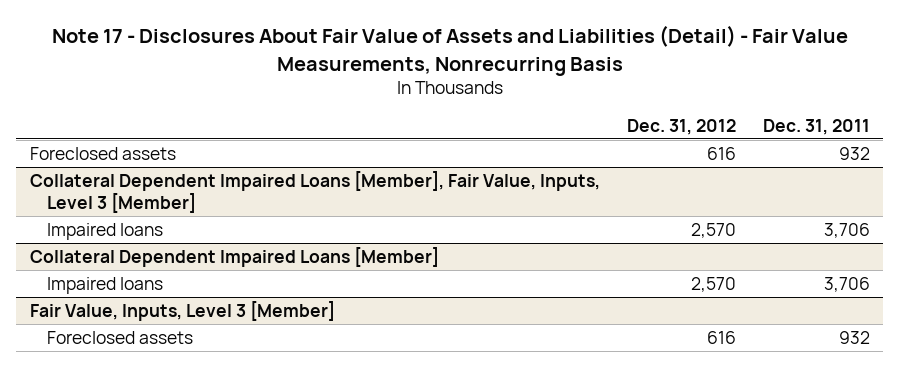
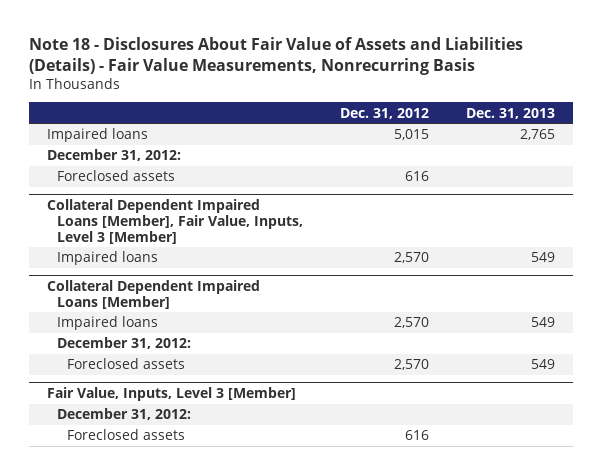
[51,25,848,76] Note 17 - Disclosures About Fair Value of Assets and Liabilities (Detail) - Fair Value Measurements, Nonrecurring Basis -> [28,36,523,75] Note 18 - Disclosures About Fair Value of Assets and Liabilities (Details) - Fair Value Measurements, Nonrecurring Basis
[762,118,870,135] Dec. 31, 2011 -> none
none -> [465,107,555,119] Dec. 31, 2013
none -> [47,128,149,143] Impaired loans
none -> [47,149,182,162] December 31, 2012:
none -> [57,337,192,350] December 31, 2012:
none -> [66,358,185,370] Foreclosed assets
none -> [57,408,192,421] December 31, 2012:

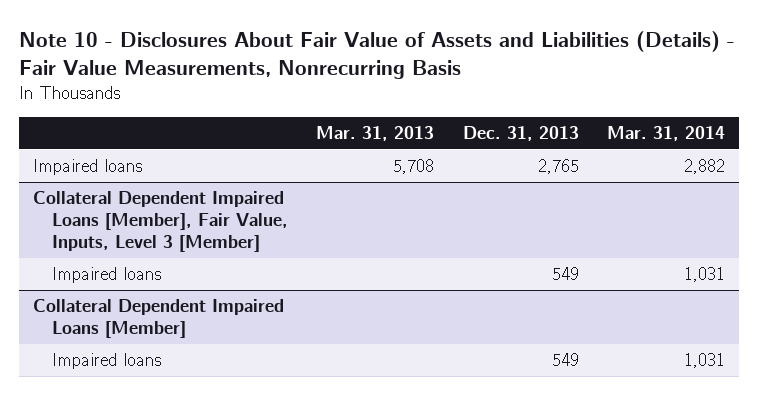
[28,36,523,75] Note 18 - Disclosures About Fair Value of Assets and Liabilities (Details) - Fair Value Measurements, Nonrecurring Basis -> [19,31,736,79] Note 10 - Disclosures About Fair Value of Assets and Liabilities (Details) - Fair Value Measurements, Nonrecurring Basis
[339,107,429,119] Dec. 31, 2012 -> none
none -> [316,125,435,141] Mar. 31, 2013
none -> [606,125,725,141] Mar. 31, 2014
[47,149,182,162] December 31, 2012: -> none
[57,170,176,182] Foreclosed assets -> none
[57,337,192,350] December 31, 2012: -> none
[66,358,185,370] Foreclosed assets -> none
[47,387,297,402] Fair Value, Inputs, Level 3 [Member] -> none
[57,408,192,421] December 31, 2012: -> none
[66,429,185,441] Foreclosed assets -> none

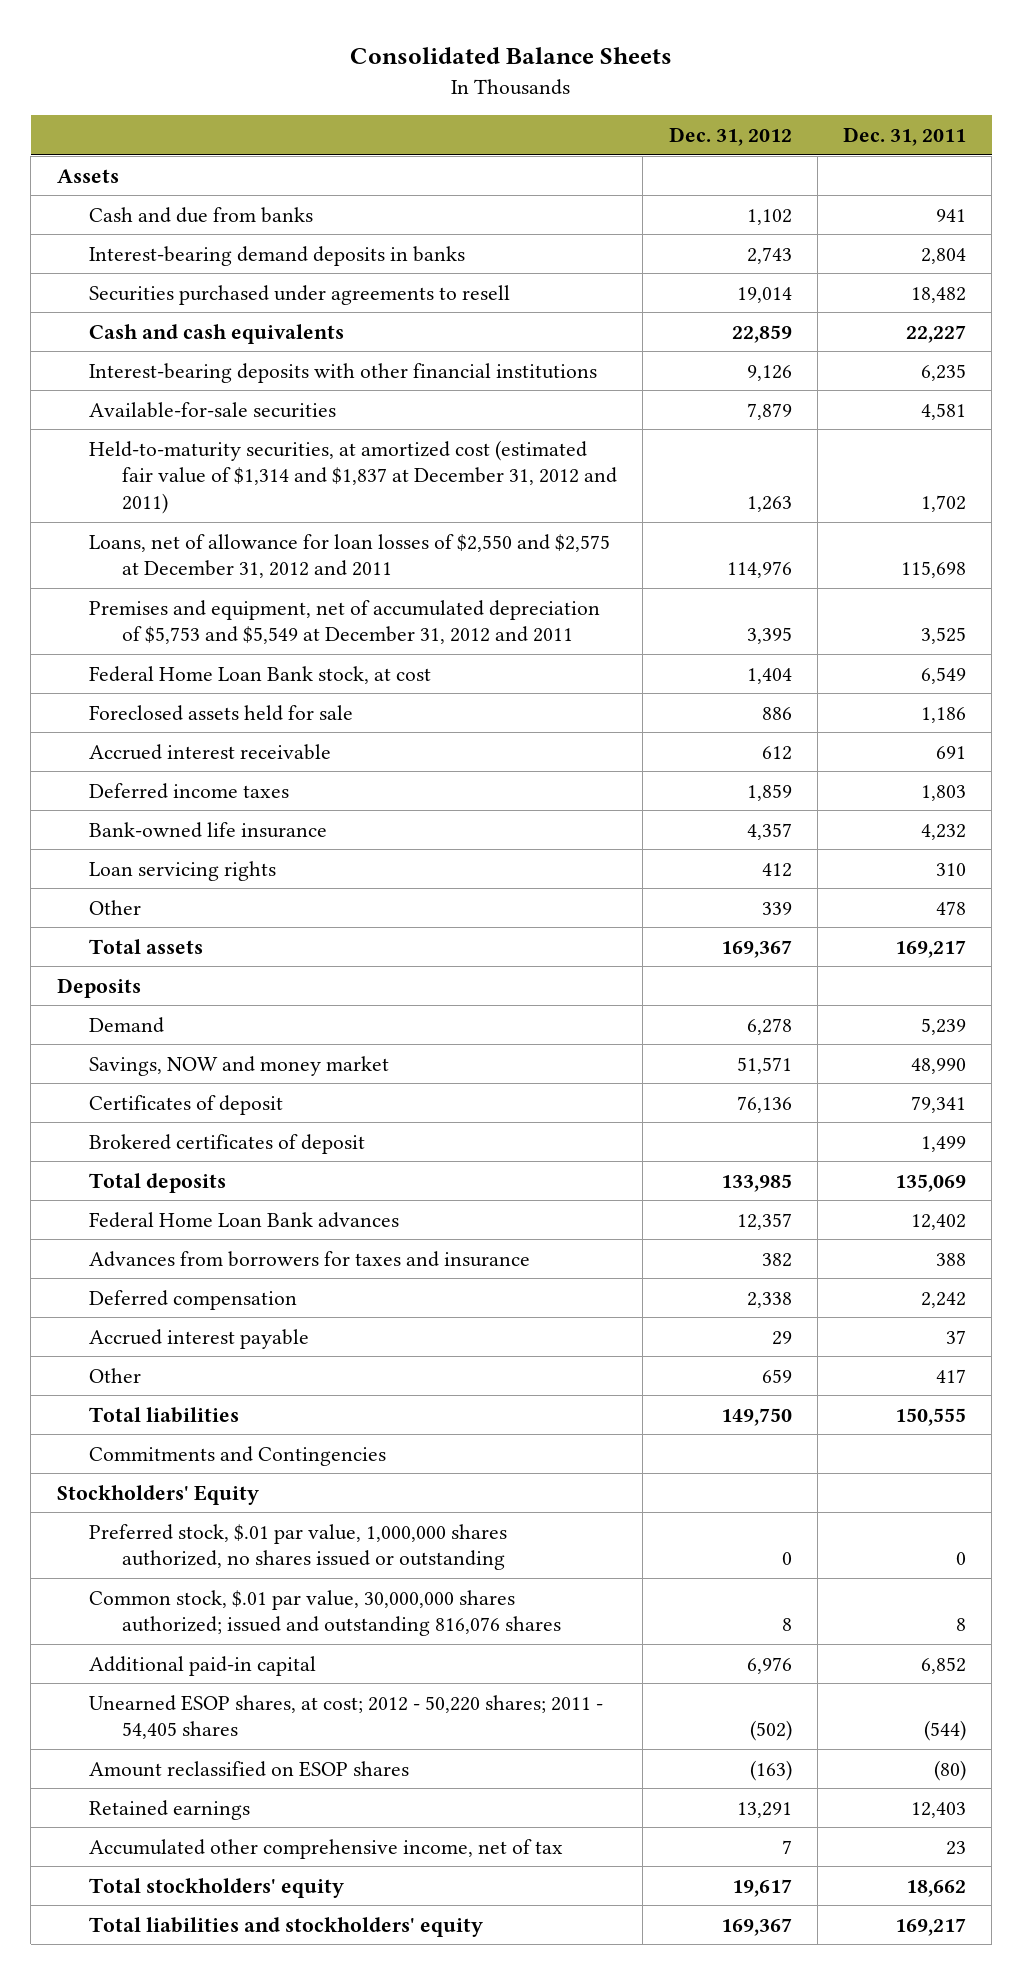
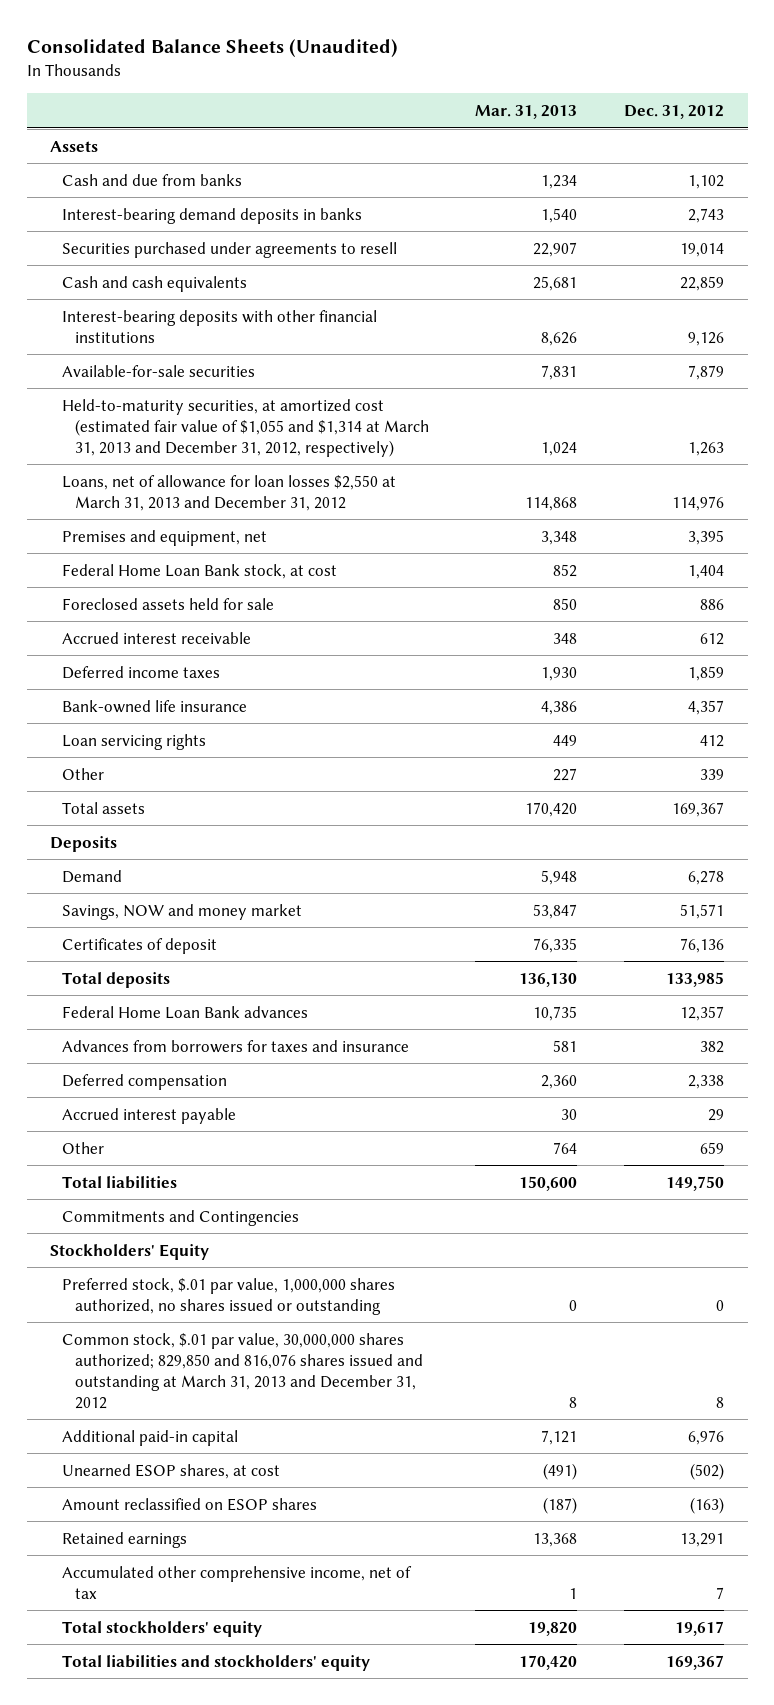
[350,47,673,65] Consolidated Balance Sheets -> [26,39,398,58] Consolidated Balance Sheets (Unaudited)
[843,127,967,147] Dec. 31, 2011 -> none
none -> [475,104,578,119] Mar. 31, 2013
[89,439,618,515] Held-to-maturity securities, at amortized cost (estimated fair value of $1,314 and $1,837 at December 31, 2012 and 2011) -> [62,398,429,457] Held-to-maturity securities, at amortized cost (estimated fair value of $1,055 and $1,314 at March 31, 2013 and December 31, 2012, respectively)
[89,533,611,579] Loans, net of allowance for loan losses of $2,550 and $2,575 at December 31, 2012 and 2011 -> [62,474,397,511] Loans, net of allowance for loan losses $2,550 at March 31, 2013 and December 31, 2012
[89,599,601,645] Premises and equipment, net of accumulated depreciation of $5,753 and $5,549 at December 31, 2012 and 2011 -> [62,529,268,546] Premises and equipment, net
[89,1133,366,1154] Brokered certificates of deposit -> none
[89,1589,562,1637] Common stock, $.01 par value, 30,000,000 shares authorized; issued and outstanding 816,076 shares -> [62,1332,423,1409] Common stock, $.01 par value, 30,000,000 shares authorized; 829,850 and 816,076 shares issued and outstanding at March 31, 2013 and December 31, 2012
[89,1694,604,1740] Unearned ESOP shares, at cost; 2012 - 50,220 shares; 2011 - 54,405 shares -> [62,1463,281,1479] Unearned ESOP shares, at cost

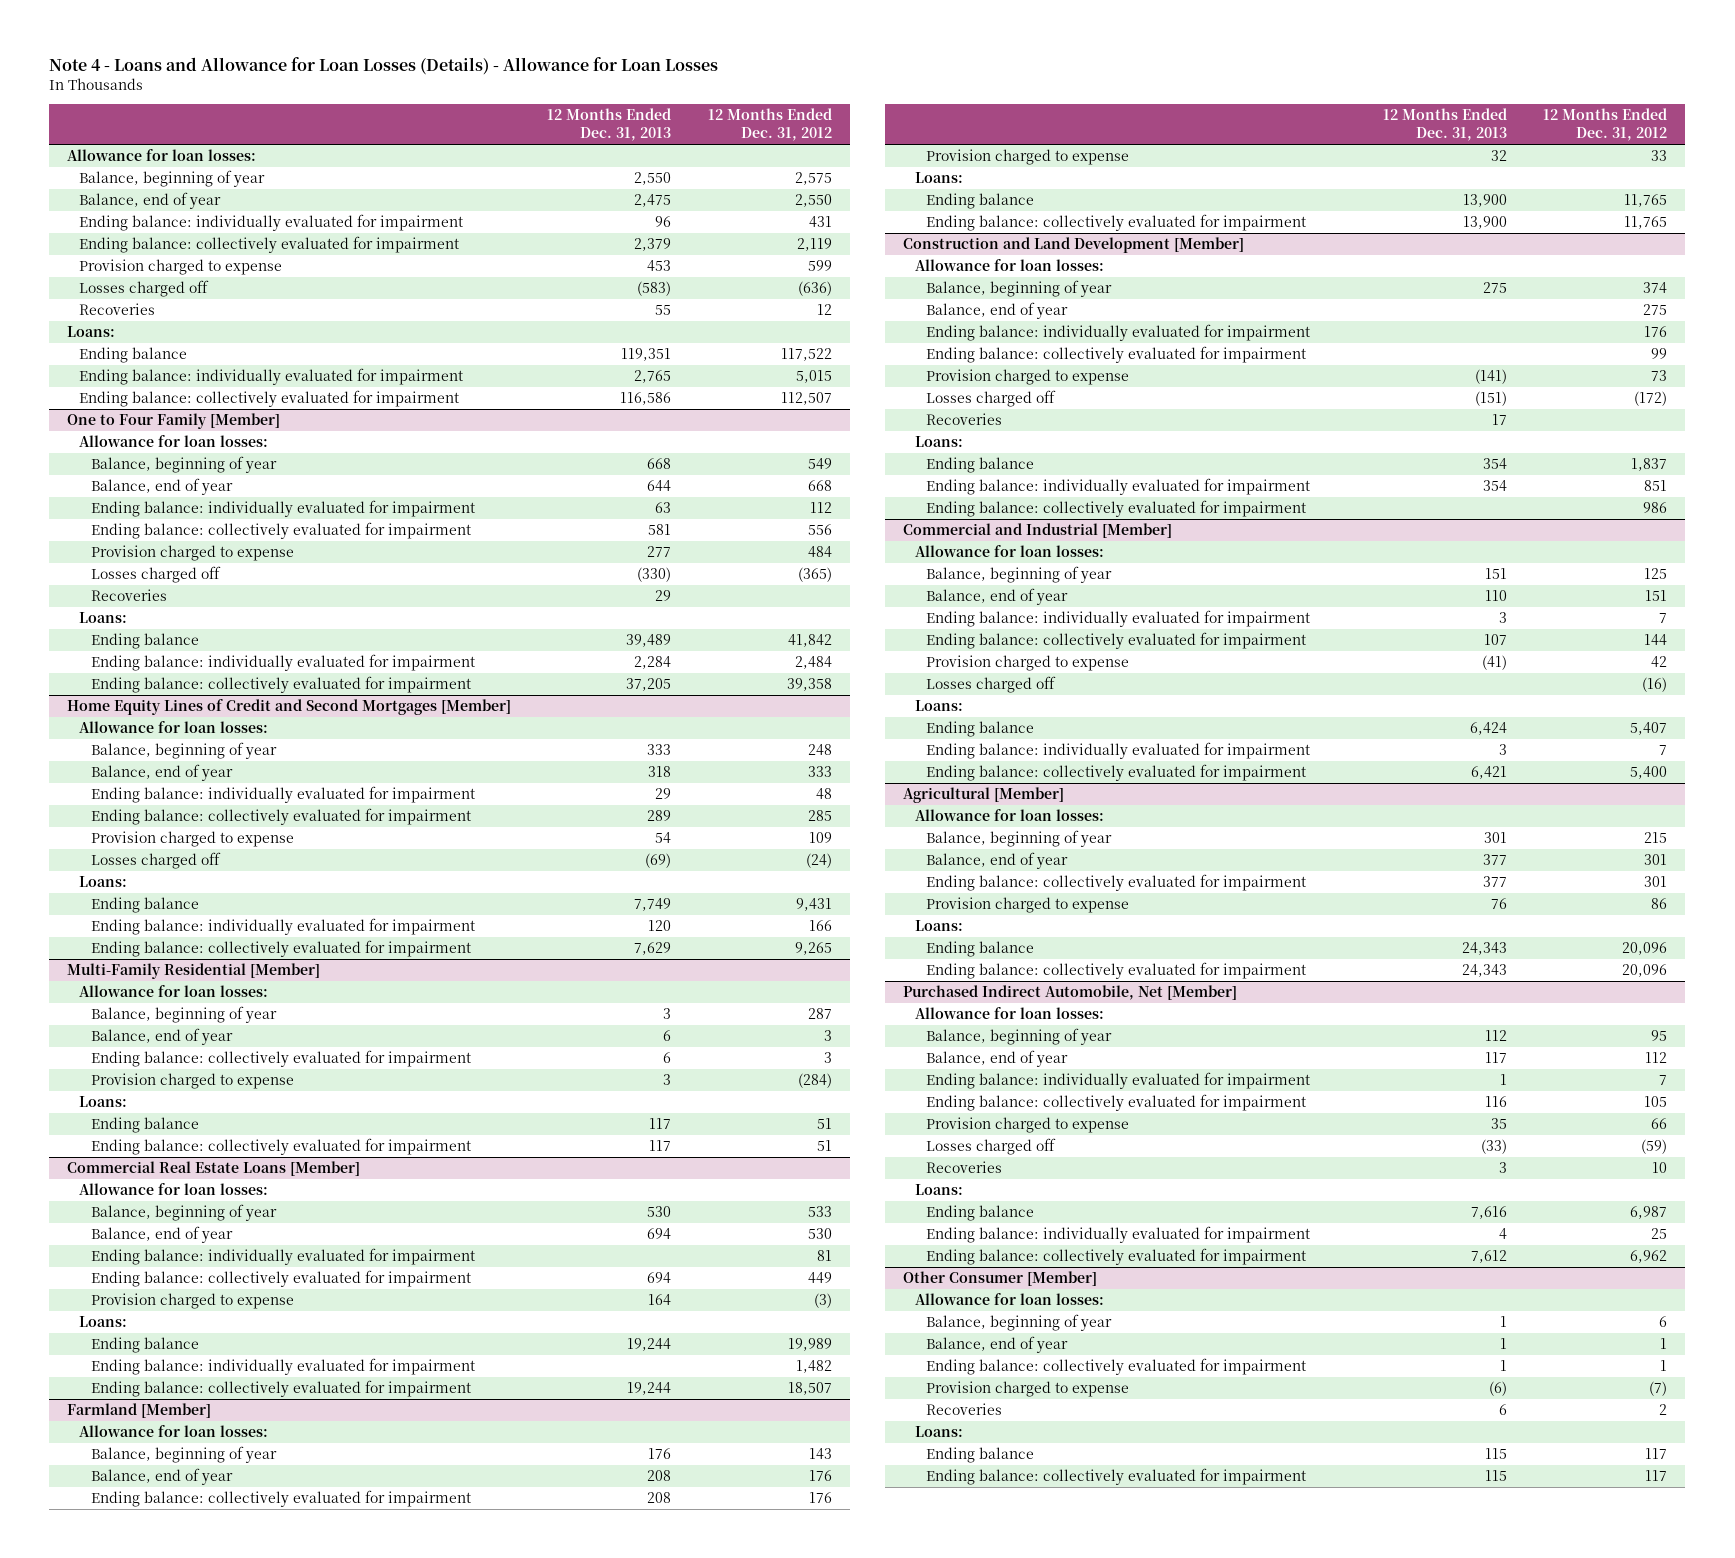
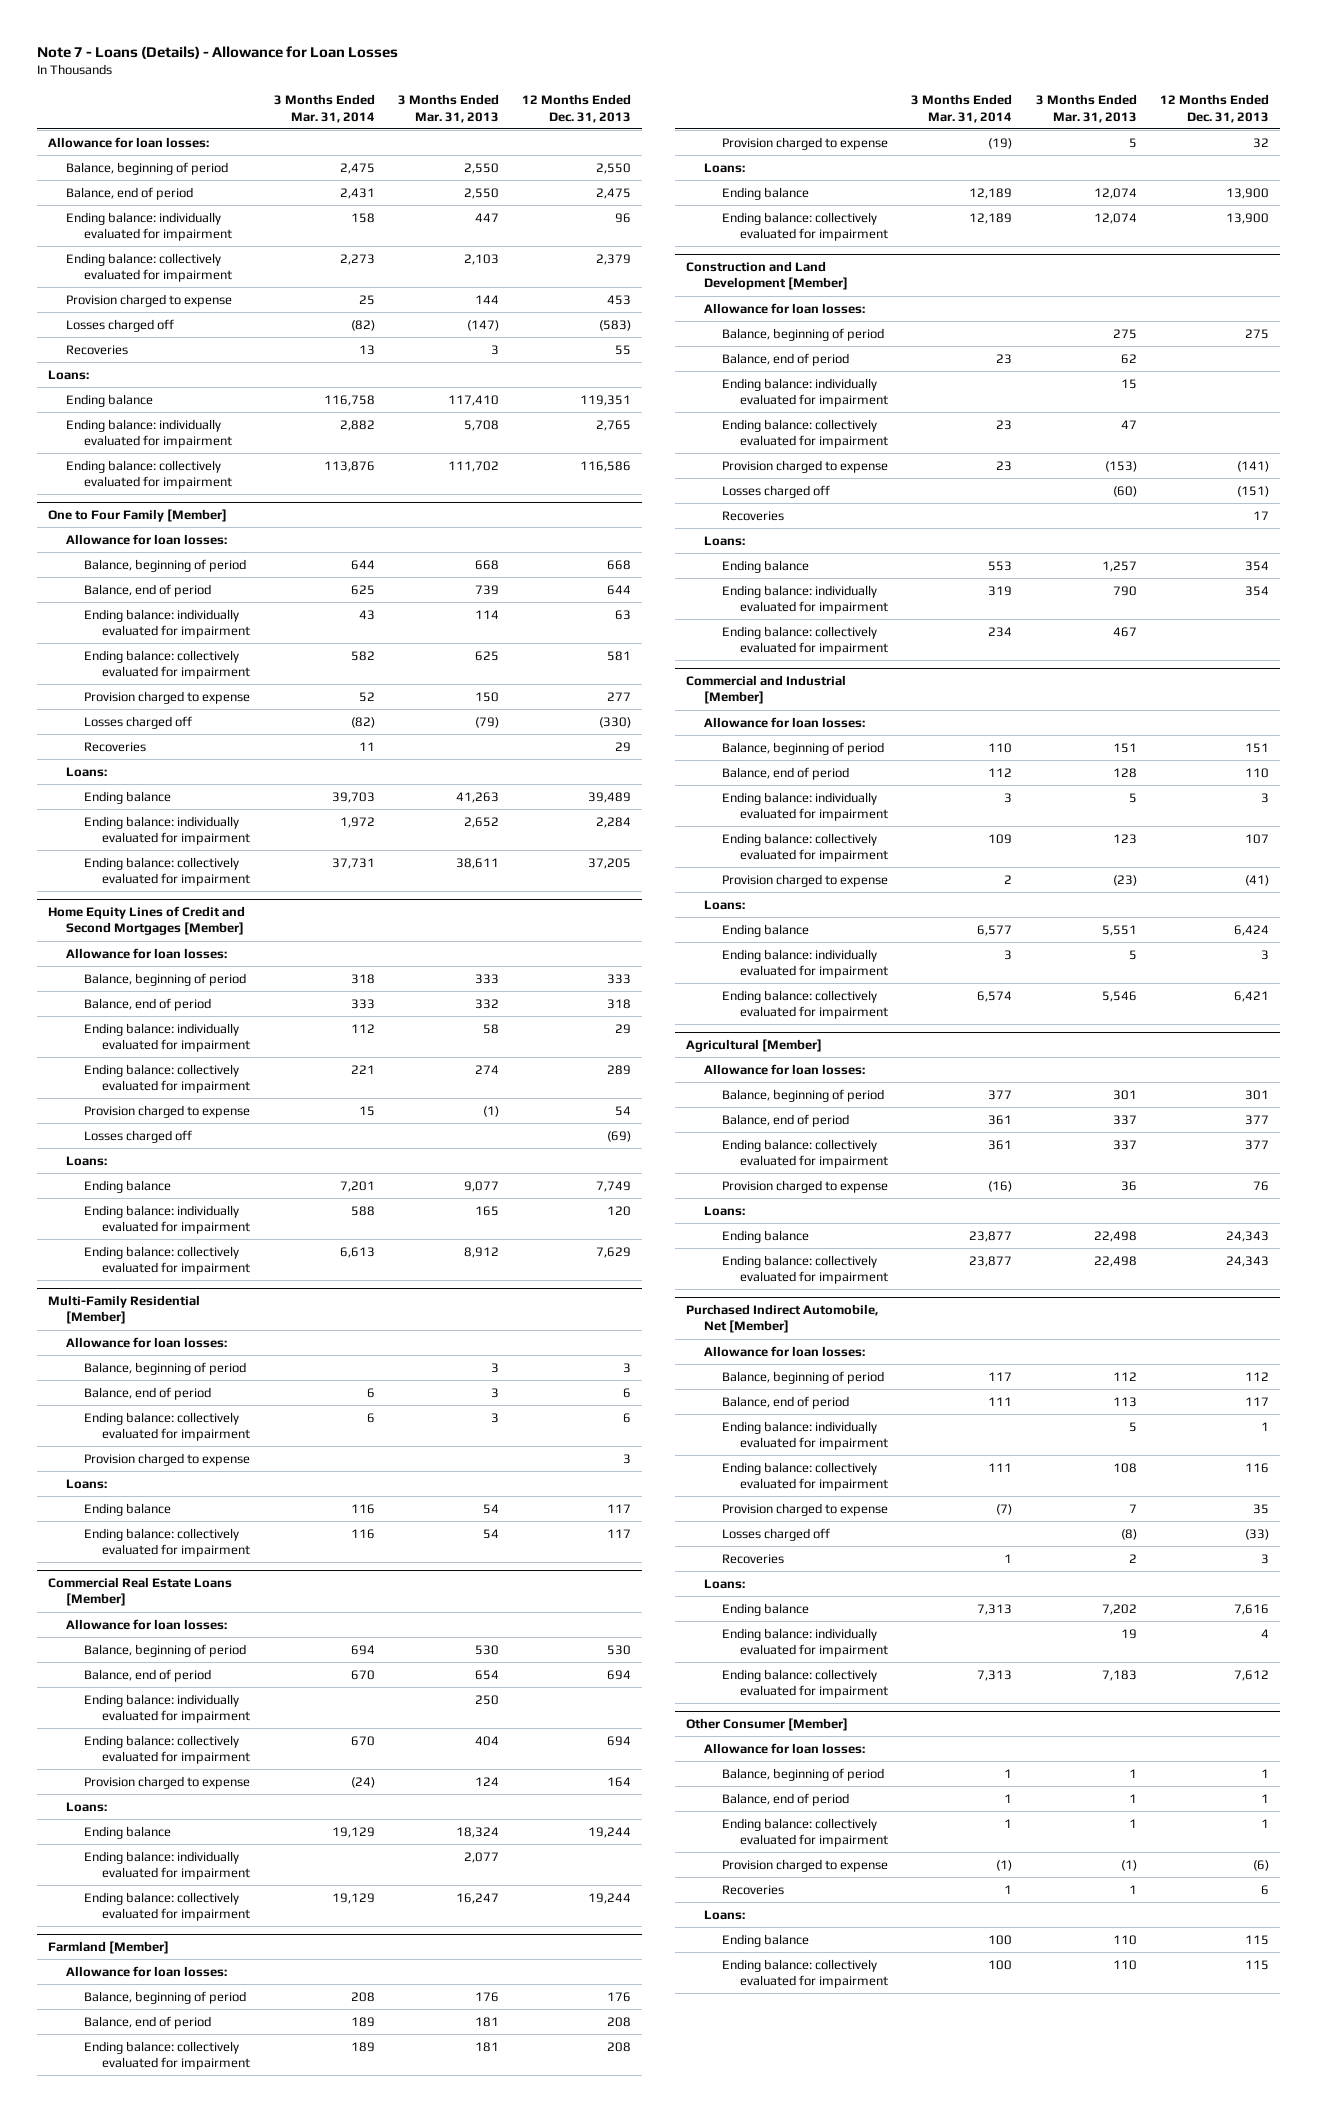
[49,57,719,76] Note 4 - Loans and Allowance for Loan Losses (Details) - Allowance for Loan Losses -> [36,45,398,59] Note 7 - Loans (Details) - Allowance for Loan Losses
[707,108,832,142] 12 Months Ended Dec. 31, 2012 -> none
none -> [273,94,375,123] 3 Months Ended Mar. 31, 2014
none -> [397,94,499,123] 3 Months Ended Mar. 31, 2013
[78,170,265,188] Balance, beginning of year -> [66,161,229,175] Balance, beginning of period
[78,192,221,210] Balance, end of year -> [66,186,194,200] Balance, end of period
[90,456,277,474] Balance, beginning of year -> [84,558,247,572] Balance, beginning of period
[90,478,233,496] Balance, end of year -> [84,583,212,597] Balance, end of period
[90,742,277,760] Balance, beginning of year -> [84,972,247,986] Balance, beginning of period
[90,764,233,782] Balance, end of year -> [84,997,212,1011] Balance, end of period
[90,1006,277,1024] Balance, beginning of year -> [84,1361,247,1375] Balance, beginning of period
[90,1028,233,1046] Balance, end of year -> [84,1386,212,1400] Balance, end of period
[90,1204,277,1222] Balance, beginning of year -> [84,1643,247,1657] Balance, beginning of period
[90,1226,233,1244] Balance, end of year -> [84,1668,212,1682] Balance, end of period
[90,1446,277,1464] Balance, beginning of year -> [84,1990,247,2004] Balance, beginning of period
[90,1468,233,1486] Balance, end of year -> [84,2015,212,2029] Balance, end of period
[926,280,1113,298] Balance, beginning of year -> [722,327,885,341] Balance, beginning of period
[926,302,1069,320] Balance, end of year -> [722,352,850,366] Balance, end of period
[926,566,1113,584] Balance, beginning of year -> [722,741,885,755] Balance, beginning of period
[926,588,1069,606] Balance, end of year -> [722,766,850,780] Balance, end of period
[926,676,1057,694] Losses charged off -> none
[926,830,1113,848] Balance, beginning of year -> [722,1088,885,1102] Balance, beginning of period
[926,852,1069,870] Balance, end of year -> [722,1113,850,1127] Balance, end of period
[926,1028,1113,1046] Balance, beginning of year -> [722,1370,885,1384] Balance, beginning of period
[926,1050,1069,1068] Balance, end of year -> [722,1395,850,1409] Balance, end of period
[926,1314,1113,1332] Balance, beginning of year -> [722,1767,885,1781] Balance, beginning of period
[926,1336,1069,1354] Balance, end of year -> [722,1792,850,1806] Balance, end of period

